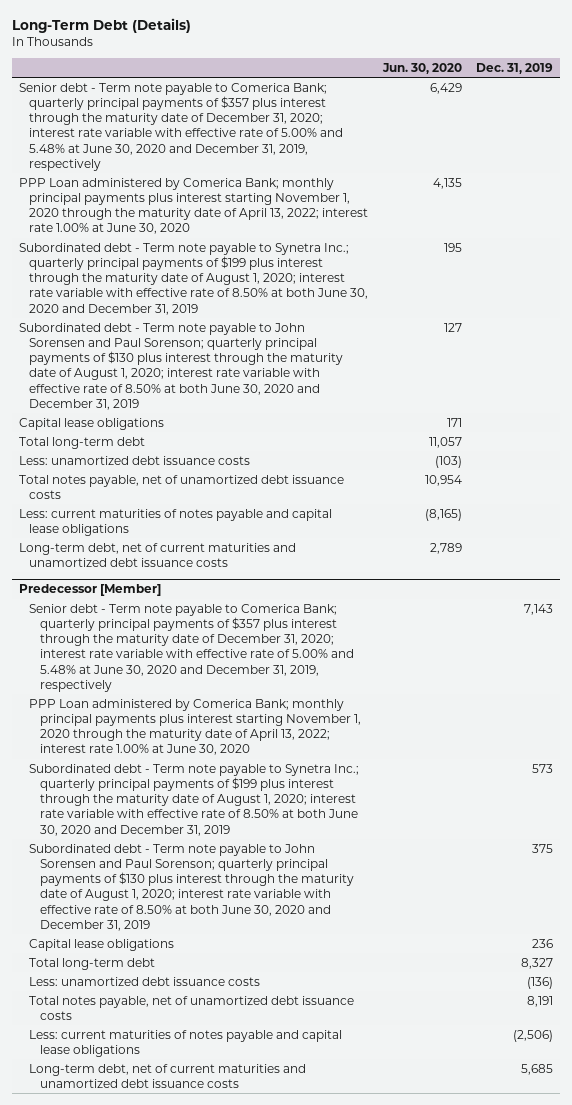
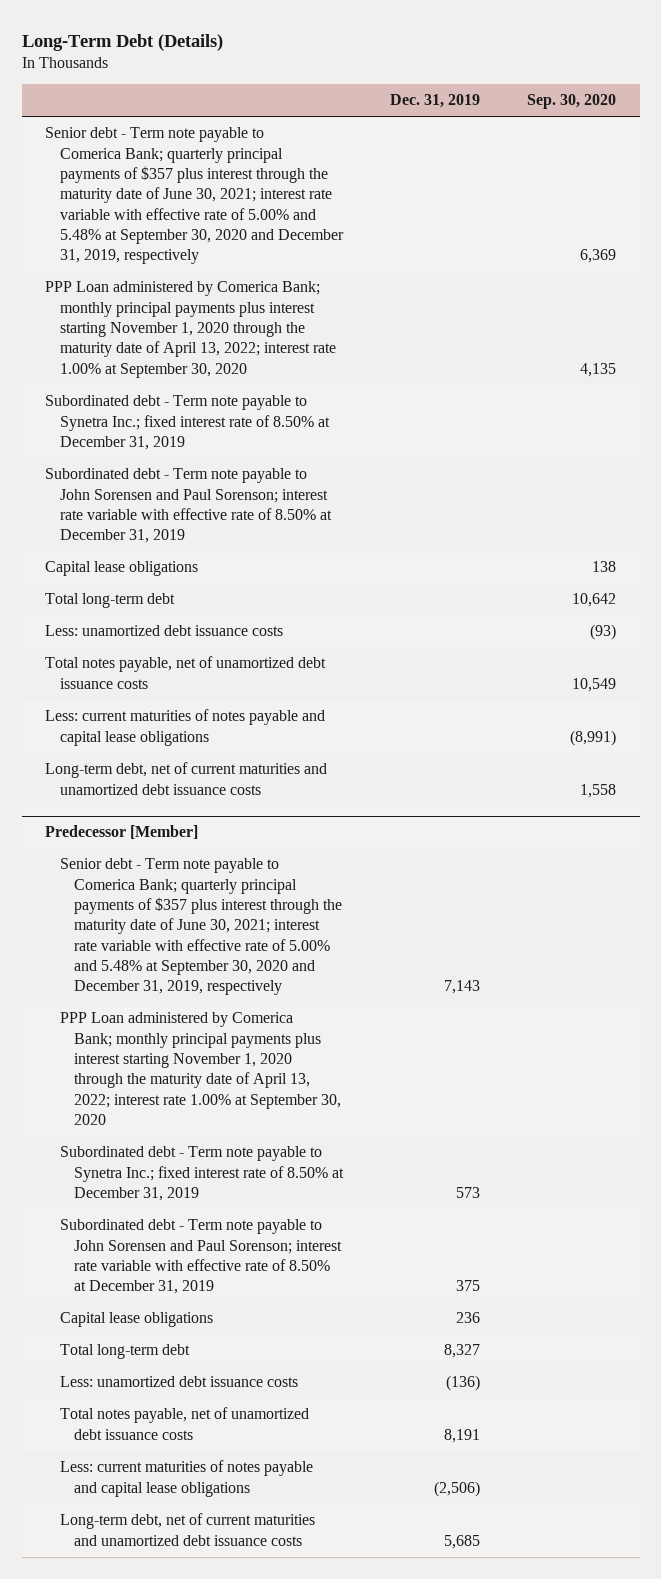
[381,63,462,75] Jun. 30, 2020 -> none
none -> [526,94,616,110] Sep. 30, 2020
[18,82,344,172] Senior debt - Term note payable to Comerica Bank; quarterly principal payments of $357 plus interest through the maturity date of December 31, 2020; interest rate variable with effective rate of 5.00% and 5.48% at June 30, 2020 and December 31, 2019, respectively -> [45,127,344,265] Senior debt - Term note payable to Comerica Bank; quarterly principal payments of $357 plus interest through the maturity date of June 30, 2021; interest rate variable with effective rate of 5.00% and 5.48% at September 30, 2020 and December 31, 2019, respectively
[18,177,369,235] PPP Loan administered by Comerica Bank; monthly principal payments plus interest starting November 1, 2020 through the maturity date of April 13, 2022; interest rate 1.00% at June 30, 2020 -> [45,281,336,378] PPP Loan administered by Comerica Bank; monthly principal payments plus interest starting November 1, 2020 through the maturity date of April 13, 2022; interest rate 1.00% at September 30, 2020
[18,242,369,315] Subordinated debt - Term note payable to Synetra Inc.; quarterly principal payments of $199 plus interest through the maturity date of August 1, 2020; interest rate variable with effective rate of 8.50% at both June 30, 2020 and December 31, 2019 -> [45,395,330,450] Subordinated debt - Term note payable to Synetra Inc.; fixed interest rate of 8.50% at December 31, 2019
[18,322,344,411] Subordinated debt - Term note payable to John Sorensen and Paul Sorenson; quarterly principal payments of $130 plus interest through the maturity date of August 1, 2020; interest rate variable with effective rate of 8.50% at both June 30, 2020 and December 31, 2019 -> [45,468,332,544] Subordinated debt - Term note payable to John Sorensen and Paul Sorenson; interest rate variable with effective rate of 8.50% at December 31, 2019
[29,603,354,693] Senior debt - Term note payable to Comerica Bank; quarterly principal payments of $357 plus interest through the maturity date of December 31, 2020; interest rate variable with effective rate of 5.00% and 5.48% at June 30, 2020 and December 31, 2019, respectively -> [59,858,342,996] Senior debt - Term note payable to Comerica Bank; quarterly principal payments of $357 plus interest through the maturity date of June 30, 2021; interest rate variable with effective rate of 5.00% and 5.48% at September 30, 2020 and December 31, 2019, respectively
[29,698,361,756] PPP Loan administered by Comerica Bank; monthly principal payments plus interest starting November 1, 2020 through the maturity date of April 13, 2022; interest rate 1.00% at June 30, 2020 -> [59,1012,341,1125] PPP Loan administered by Comerica Bank; monthly principal payments plus interest starting November 1, 2020 through the maturity date of April 13, 2022; interest rate 1.00% at September 30, 2020
[29,763,360,836] Subordinated debt - Term note payable to Synetra Inc.; quarterly principal payments of $199 plus interest through the maturity date of August 1, 2020; interest rate variable with effective rate of 8.50% at both June 30, 2020 and December 31, 2019 -> [59,1146,344,1201] Subordinated debt - Term note payable to Synetra Inc.; fixed interest rate of 8.50% at December 31, 2019
[29,843,354,932] Subordinated debt - Term note payable to John Sorensen and Paul Sorenson; quarterly principal payments of $130 plus interest through the maturity date of August 1, 2020; interest rate variable with effective rate of 8.50% at both June 30, 2020 and December 31, 2019 -> [59,1219,342,1295] Subordinated debt - Term note payable to John Sorensen and Paul Sorenson; interest rate variable with effective rate of 8.50% at December 31, 2019

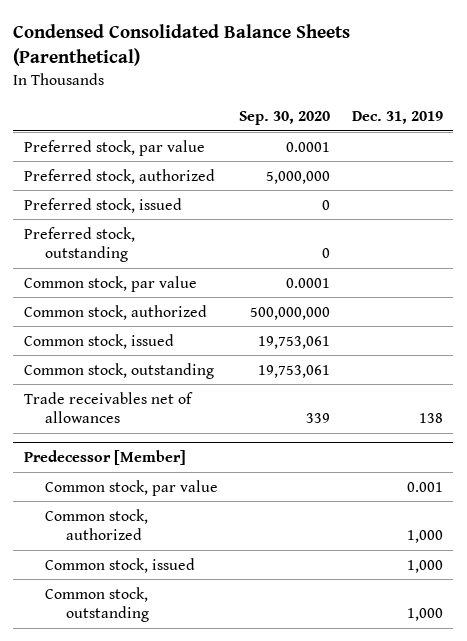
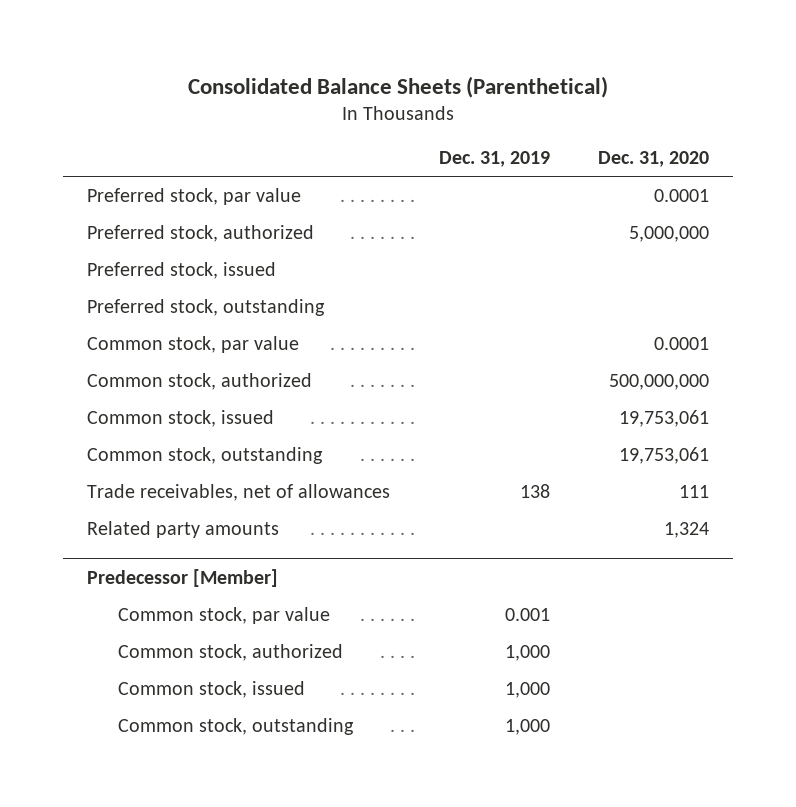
[13,24,351,67] Condensed Consolidated Balance Sheets (Parenthetical) -> [188,75,609,98] Consolidated Balance Sheets (Parenthetical)
[239,111,331,126] Sep. 30, 2020 -> none
none -> [597,151,709,168] Dec. 31, 2020
[24,391,194,423] Trade receivables net of allowances -> [87,483,391,501] Trade receivables, net of allowances
none -> [87,520,280,538] Related party amounts

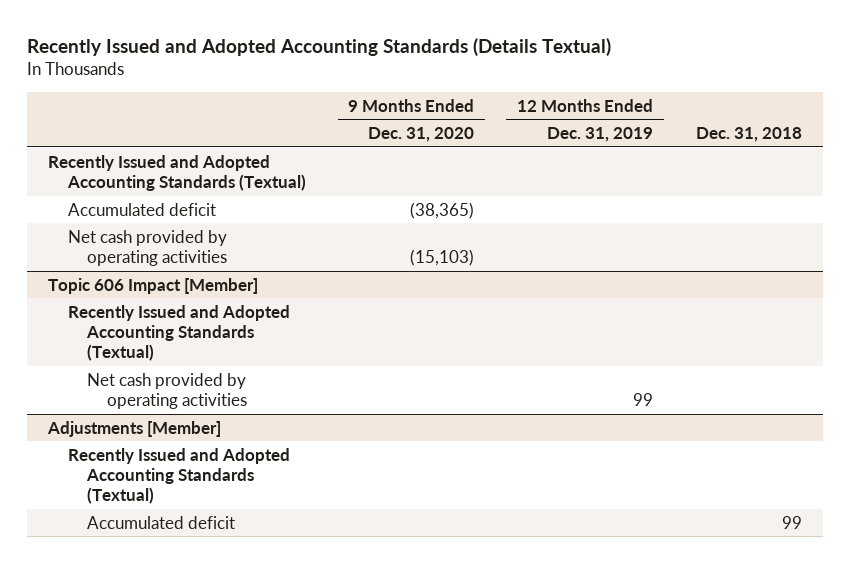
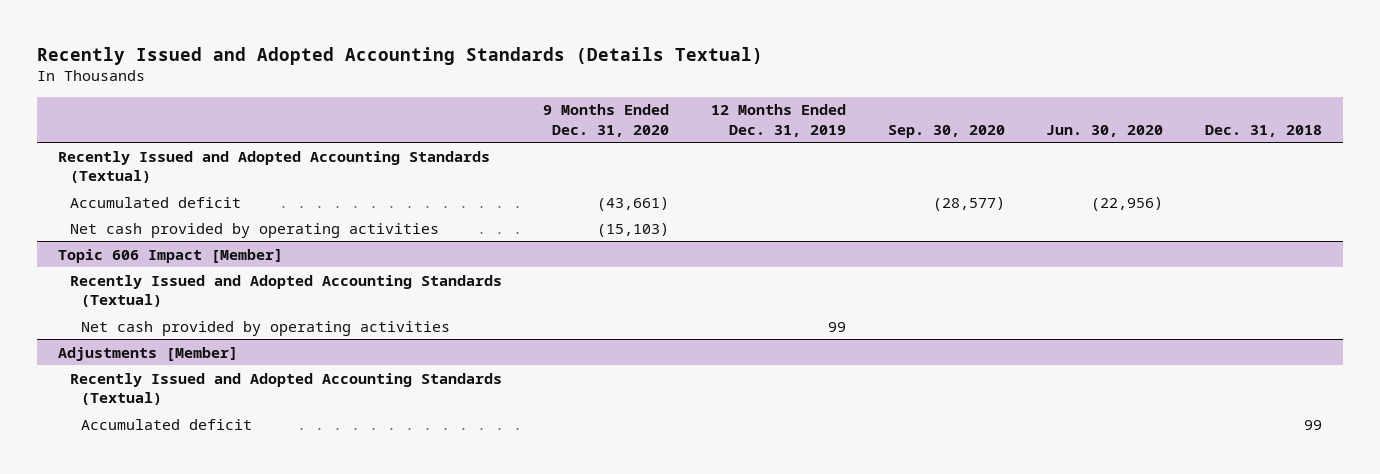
none -> [887,124,1005,138] Sep. 30, 2020
none -> [1046,124,1164,137] Jun. 30, 2020
[410,201,475,219] (38,365) -> [597,196,670,211] (43,661)

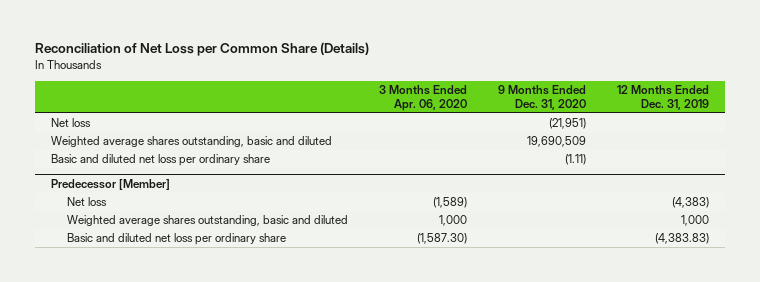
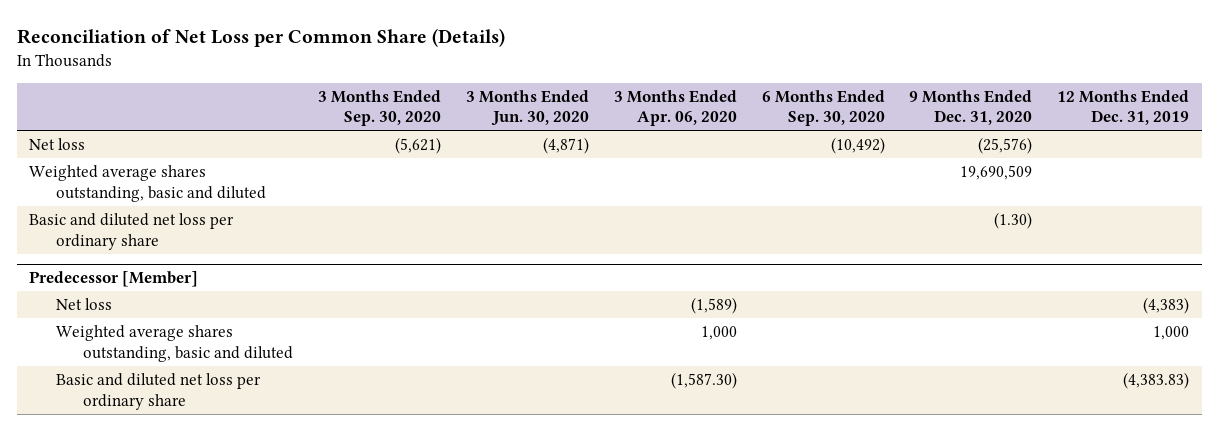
none -> [317,89,441,127] 3 Months Ended Sep. 30, 2020
none -> [465,89,589,127] 3 Months Ended Jun. 30, 2020
none -> [761,89,885,127] 6 Months Ended Sep. 30, 2020
[548,118,586,130] (21,951) -> [978,137,1033,155] (25,576)
[564,154,586,166] (1.11) -> [994,212,1033,230] (1.30)

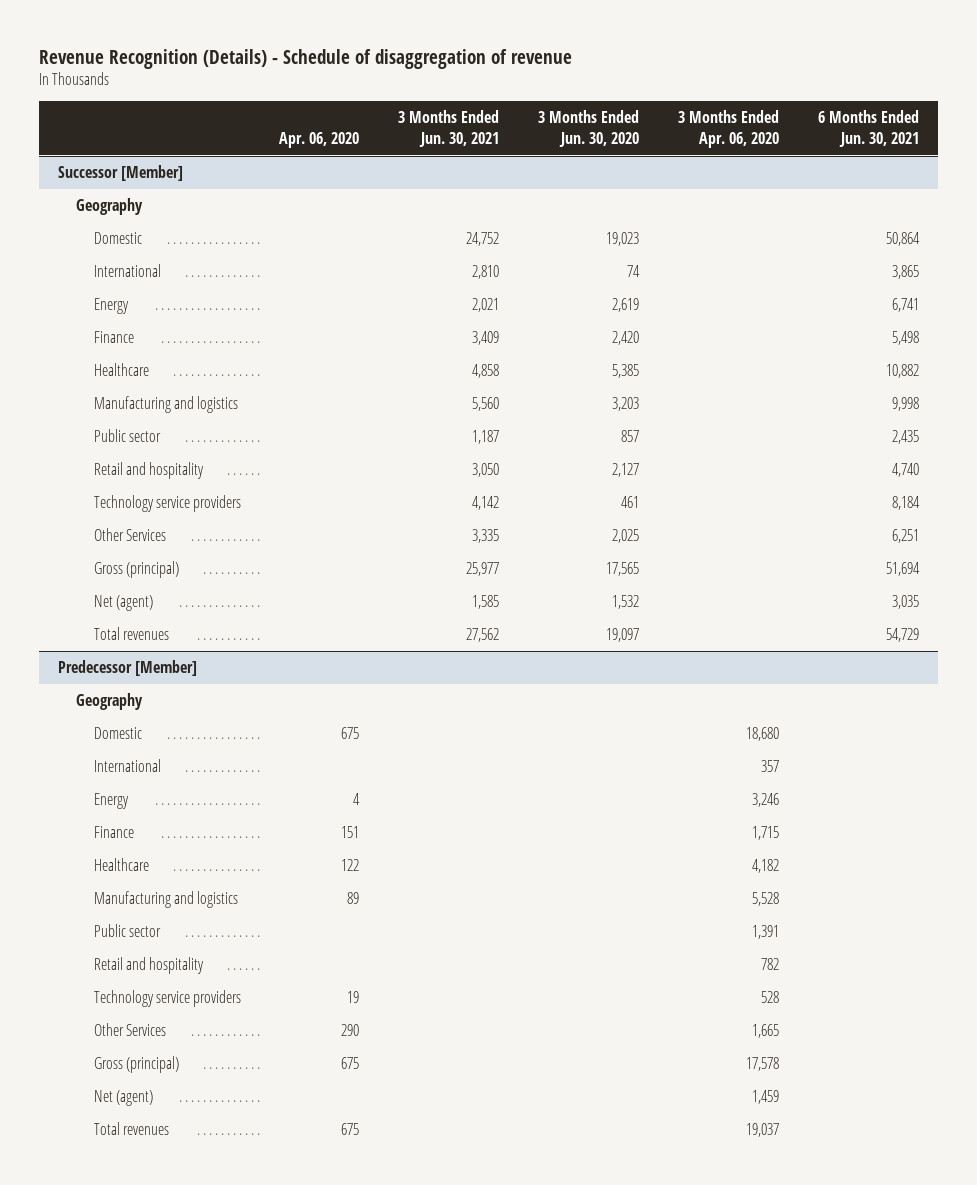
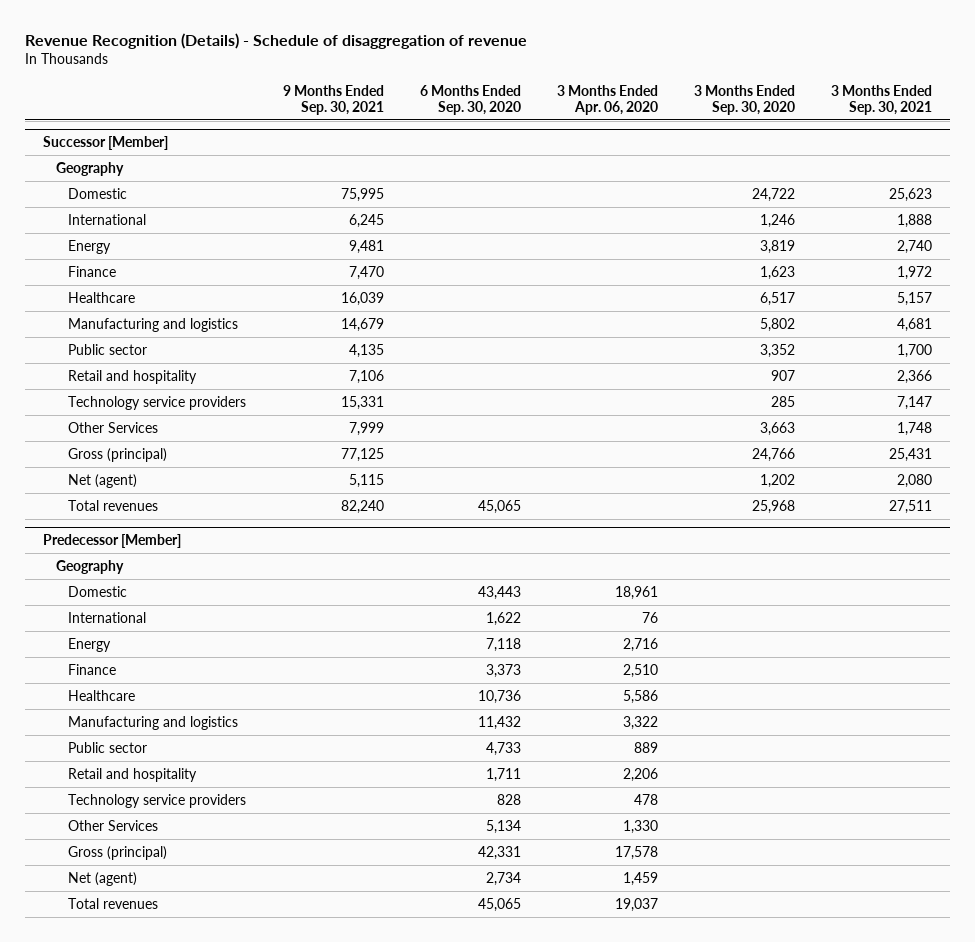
[279,132,360,149] Apr. 06, 2020 -> none
[398,110,500,148] 3 Months Ended Jun. 30, 2021 -> none
[537,110,639,148] 3 Months Ended Jun. 30, 2020 -> none
[817,110,919,148] 6 Months Ended Jun. 30, 2021 -> none
none -> [282,84,384,115] 9 Months Ended Sep. 30, 2021
none -> [419,84,521,115] 6 Months Ended Sep. 30, 2020
none -> [693,84,795,115] 3 Months Ended Sep. 30, 2020
none -> [831,84,933,115] 3 Months Ended Sep. 30, 2021
[745,727,779,742] 18,680 -> [614,585,658,600] 18,961
[760,760,779,773] 357 -> [641,611,658,623] 76
[751,793,779,808] 3,246 -> [622,637,658,652] 2,716
[751,826,779,841] 1,715 -> [622,663,658,678] 2,510
[751,859,779,874] 4,182 -> [622,689,658,704] 5,586
[751,892,779,907] 5,528 -> [622,715,658,730] 3,322
[751,925,779,940] 1,391 -> [633,741,658,753] 889
[760,958,779,971] 782 -> [622,767,658,782] 2,206
[760,991,779,1004] 528 -> [633,793,658,805] 478
[751,1024,779,1039] 1,665 -> [622,819,658,834] 1,330

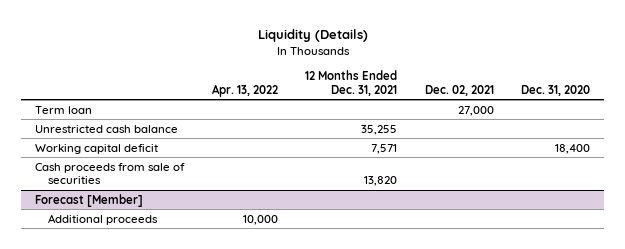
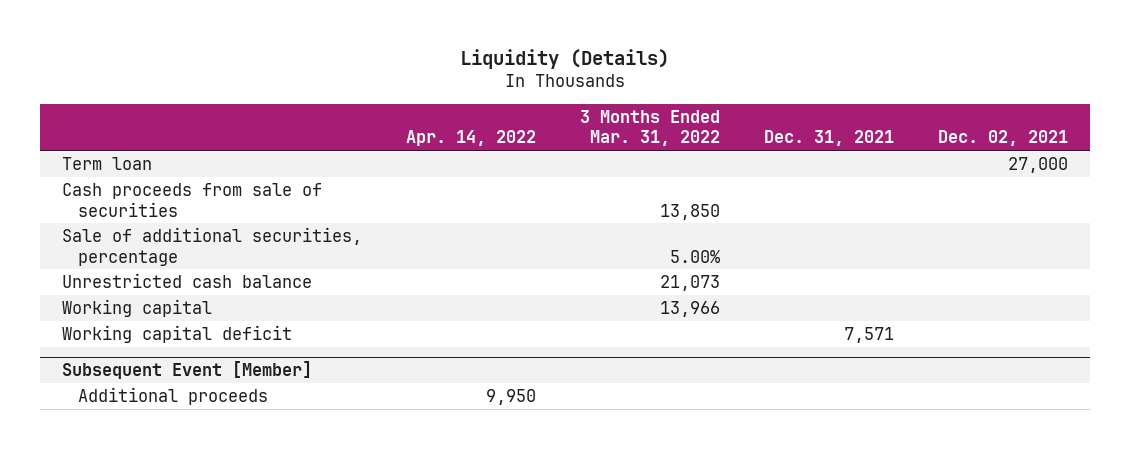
[211,83,278,97] Apr. 13, 2022 -> none
[305,69,398,96] 12 Months Ended Dec. 31, 2021 -> none
[521,84,591,96] Dec. 31, 2020 -> none
none -> [405,130,536,147] Apr. 14, 2022
none -> [579,109,720,147] 3 Months Ended Mar. 31, 2022
none -> [763,130,894,147] Dec. 31, 2021
[35,162,186,185] Cash proceeds from sale of securities -> [61,182,322,217] Cash proceeds from sale of securities
none -> [61,226,362,266] Sale of additional securities, percentage
none -> [61,298,212,317] Working capital
[35,193,144,207] Forecast [Member] -> none
[47,213,158,225] Additional proceeds -> none
none -> [61,361,312,380] Subsequent Event [Member]
none -> [77,386,268,405] Additional proceeds

